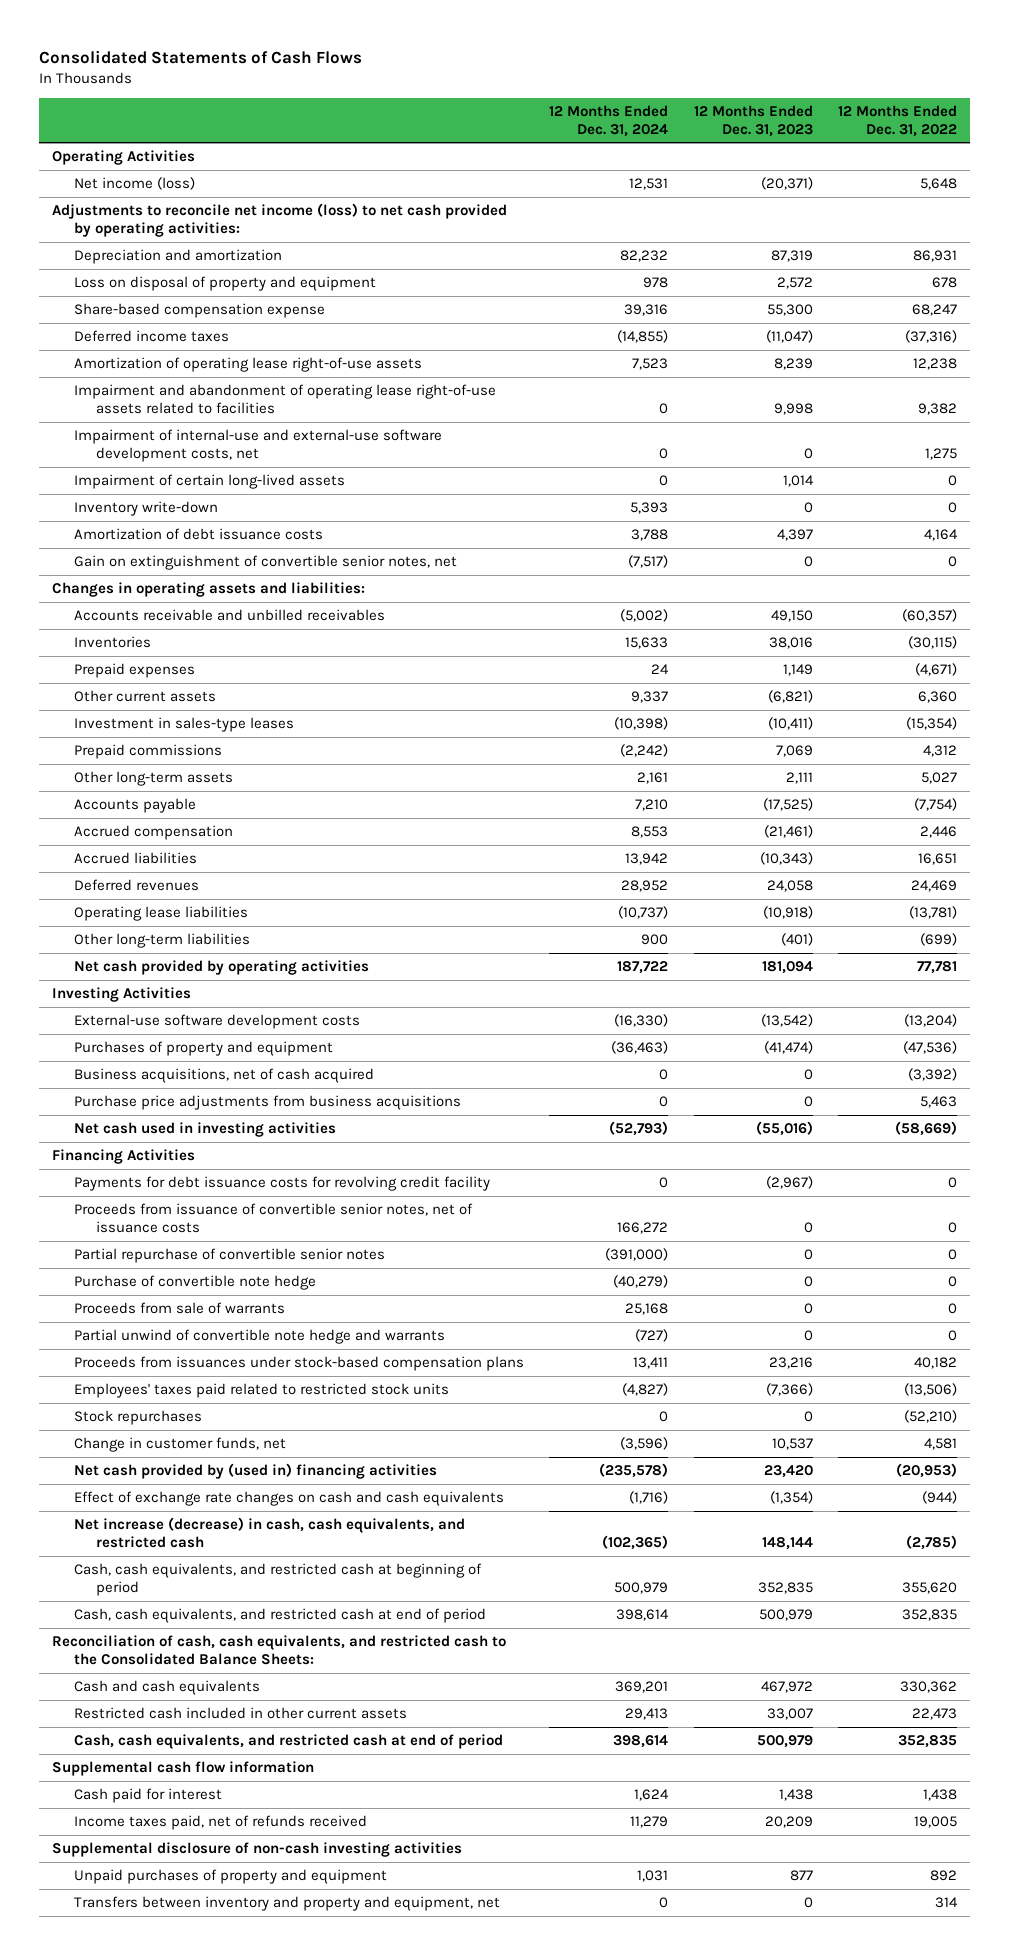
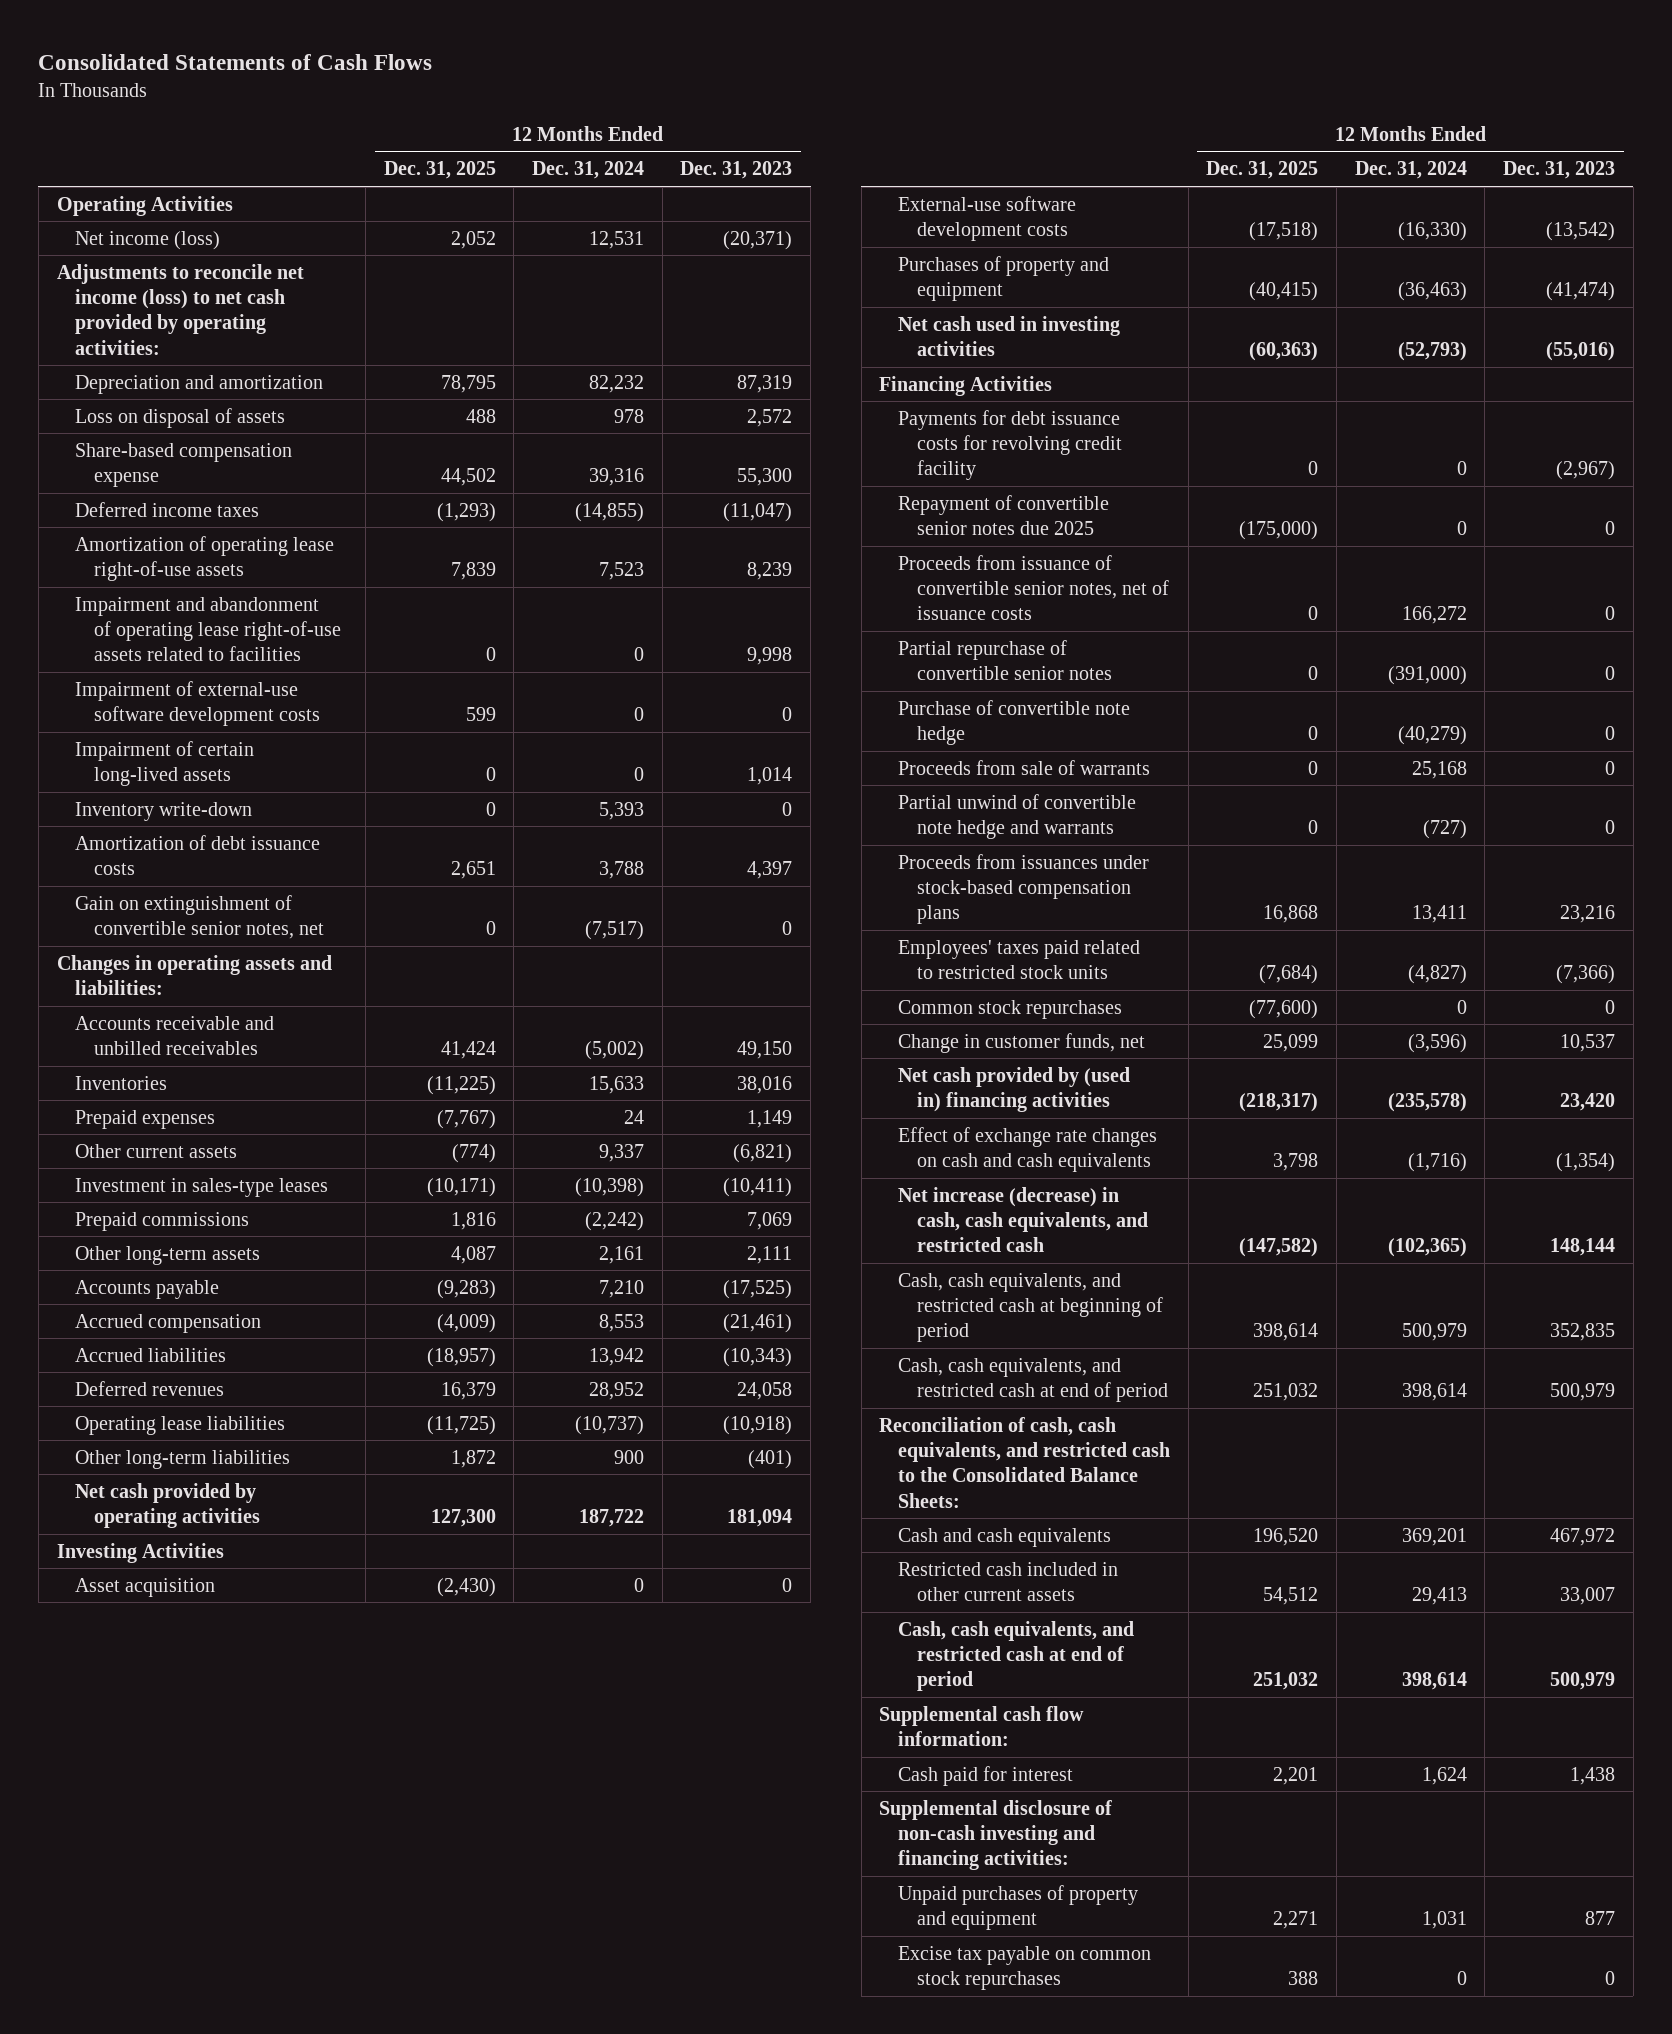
[838,105,958,137] 12 Months Ended Dec. 31, 2022 -> none
none -> [383,161,496,180] Dec. 31, 2025
[73,276,376,292] Loss on disposal of property and equipment -> [75,407,286,428] Loss on disposal of assets
[73,429,442,462] Impairment of internal-use and external-use software development costs, net -> [75,680,321,727] Impairment of external-use software development costs
none -> [75,1577,216,1597] Asset acquisition
[73,1068,374,1084] Business acquisitions, net of cash acquired -> none
[73,1095,461,1111] Purchase price adjustments from business acquisitions -> none
none -> [897,494,1109,536] Repayment of convertible senior notes due 2025
[73,1410,202,1426] Stock repurchases -> [897,999,1122,1019] Common stock repurchases
[52,1761,315,1777] Supplemental cash flow information -> [879,1705,1085,1747] Supplemental cash flow information:
[73,1815,367,1831] Income taxes paid, net of refunds received -> none
[52,1842,463,1858] Supplemental disclosure of non-cash investing activities -> [879,1799,1113,1871] Supplemental disclosure of non-cash investing and financing activities:
[73,1896,500,1912] Transfers between inventory and property and equipment, net -> none
none -> [897,1945,1151,1991] Excise tax payable on common stock repurchases

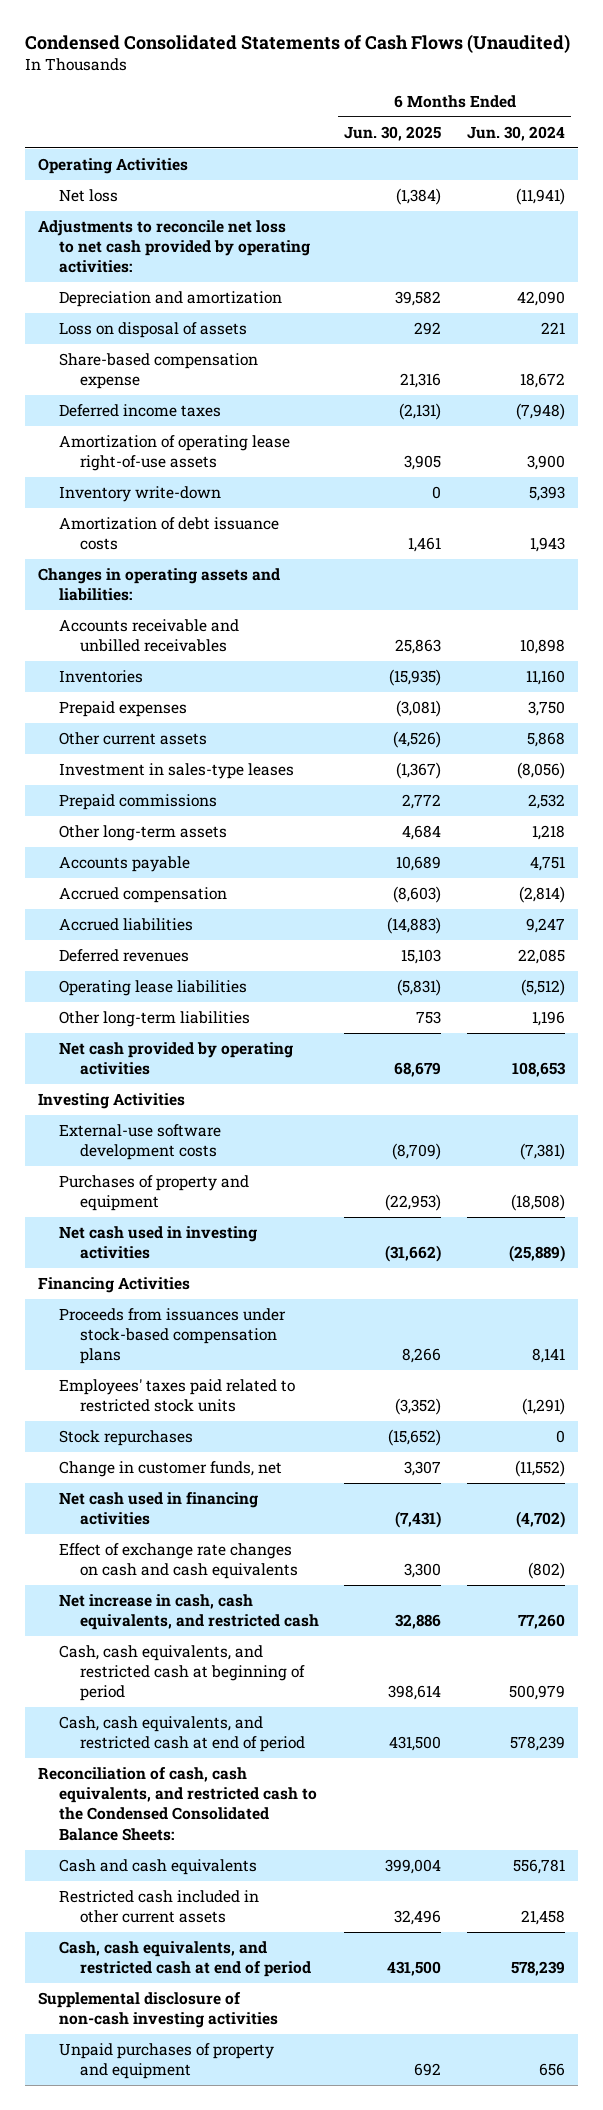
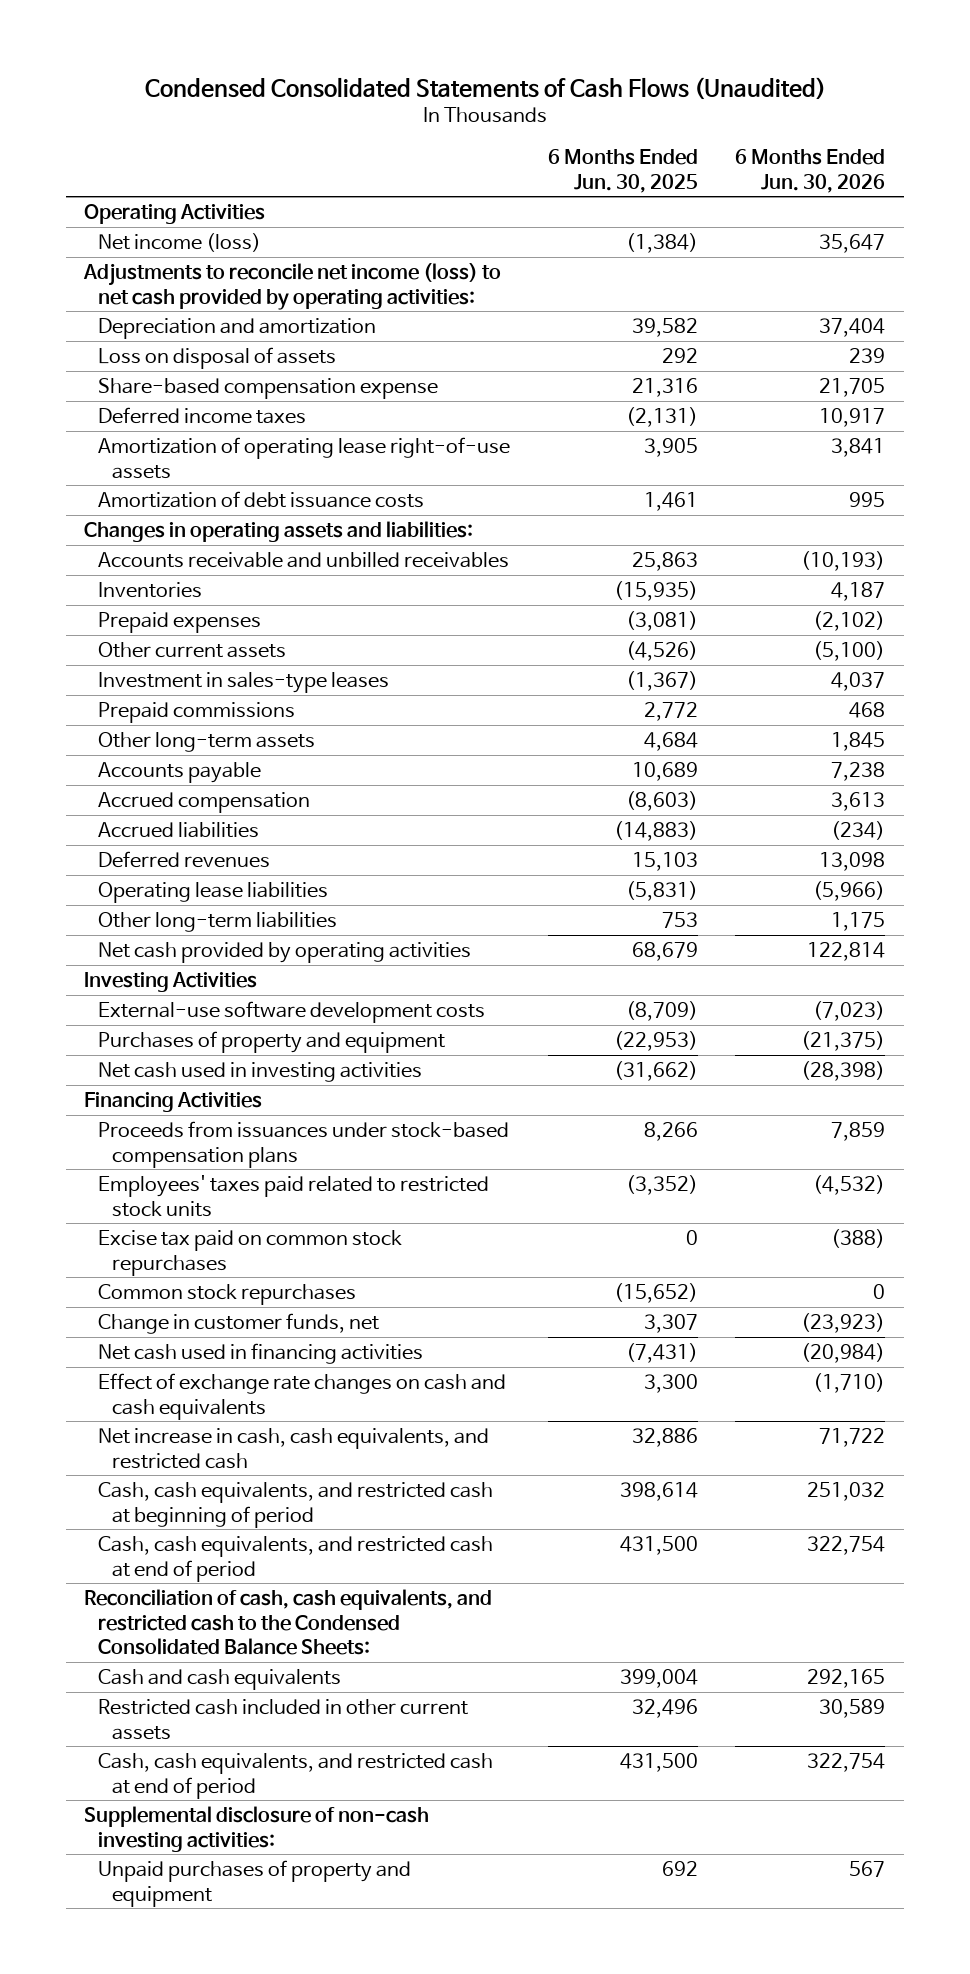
[466,125,565,141] Jun. 30, 2024 -> none
none -> [735,149,886,193] 6 Months Ended Jun. 30, 2026
[58,189,118,203] Net loss -> [98,233,262,253] Net income (loss)
[37,220,310,274] Adjustments to reconcile net loss to net cash provided by operating activities: -> [83,263,502,310] Adjustments to reconcile net income (loss) to net cash provided by operating activities:
[58,486,221,503] Inventory write-down -> none
none -> [98,1230,403,1276] Excise tax paid on common stock repurchases
[58,1430,193,1447] Stock repurchases -> [98,1284,357,1306] Common stock repurchases
[37,1992,278,2029] Supplemental disclosure of non-cash investing activities -> [84,1806,430,1852] Supplemental disclosure of non-cash investing activities:

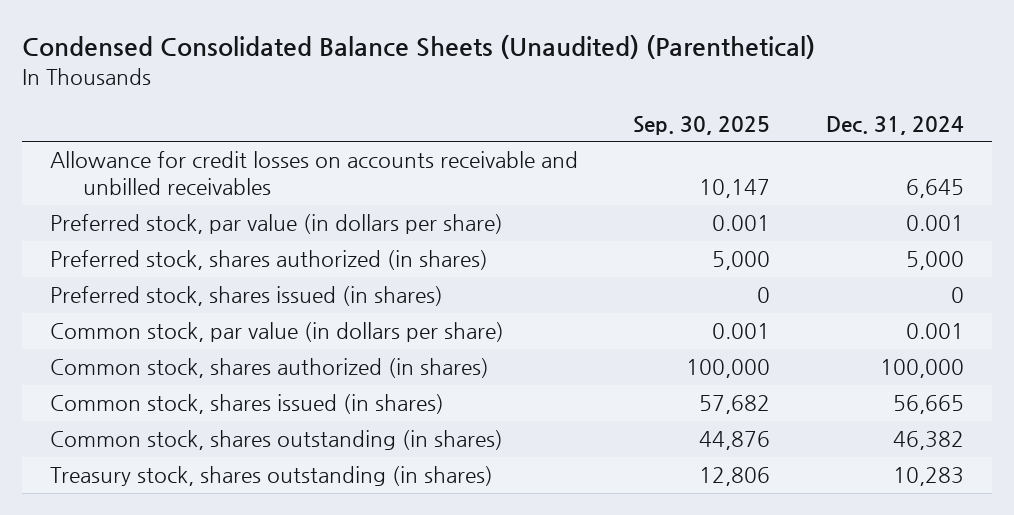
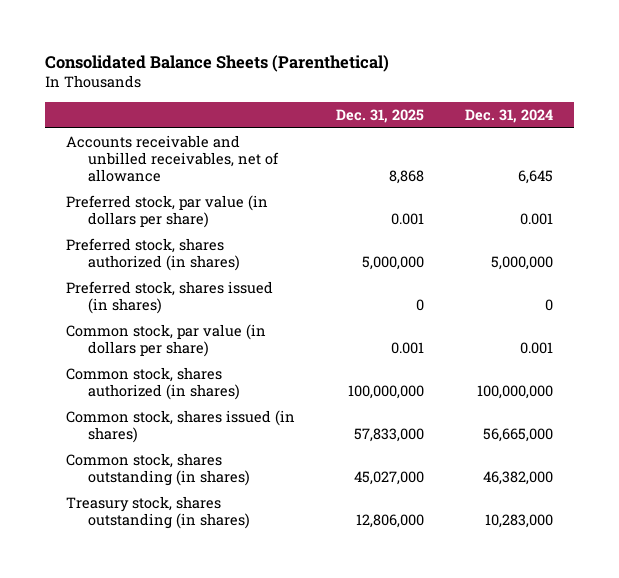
[22,35,816,60] Condensed Consolidated Balance Sheets (Unaudited) (Parenthetical) -> [45,54,390,72] Consolidated Balance Sheets (Parenthetical)
[633,115,771,135] Sep. 30, 2025 -> none
none -> [335,108,424,123] Dec. 31, 2025
[50,151,579,196] Allowance for credit losses on accounts receivable and unbilled receivables -> [65,135,279,183] Accounts receivable and unbilled receivables, net of allowance
[905,251,964,271] 5,000 -> [490,256,553,271] 5,000,000
[879,359,964,379] 100,000 -> [476,385,553,400] 100,000,000
[892,395,964,415] 56,665 -> [482,428,553,443] 56,665,000
[892,431,964,451] 46,382 -> [482,471,553,486] 46,382,000
[892,467,964,487] 10,283 -> [484,514,553,529] 10,283,000

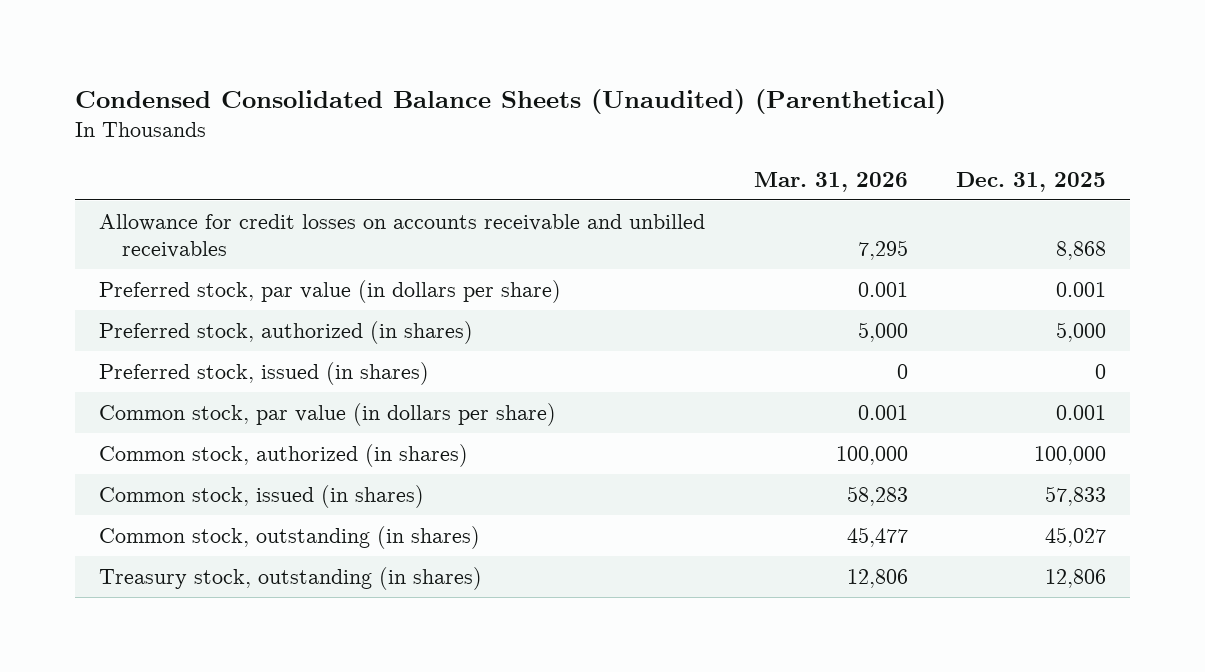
[45,54,390,72] Consolidated Balance Sheets (Parenthetical) -> [74,89,946,115] Condensed Consolidated Balance Sheets (Unaudited) (Parenthetical)
[464,108,553,123] Dec. 31, 2024 -> none
none -> [753,171,908,192] Mar. 31, 2026
[65,135,279,183] Accounts receivable and unbilled receivables, net of allowance -> [99,213,706,258] Allowance for credit losses on accounts receivable and unbilled receivables
[65,238,240,272] Preferred stock, shares authorized (in shares) -> [99,320,474,344] Preferred stock, authorized (in shares)
[361,256,424,271] 5,000,000 -> [1056,321,1107,342] 5,000
[65,281,273,315] Preferred stock, shares issued (in shares) -> [99,361,430,385] Preferred stock, issued (in shares)
[65,367,240,401] Common stock, shares authorized (in shares) -> [99,443,469,467] Common stock, authorized (in shares)
[347,385,424,400] 100,000,000 -> [1034,445,1107,465] 100,000
[65,410,295,444] Common stock, shares issued (in shares) -> [99,484,425,508] Common stock, issued (in shares)
[353,428,424,443] 57,833,000 -> [1045,485,1107,506] 57,833
[65,453,250,487] Common stock, shares outstanding (in shares) -> [99,525,481,549] Common stock, outstanding (in shares)
[353,471,424,486] 45,027,000 -> [1045,526,1107,547] 45,027
[65,496,250,530] Treasury stock, shares outstanding (in shares) -> [99,566,483,590] Treasury stock, outstanding (in shares)
[355,514,424,529] 12,806,000 -> [1045,568,1107,588] 12,806

